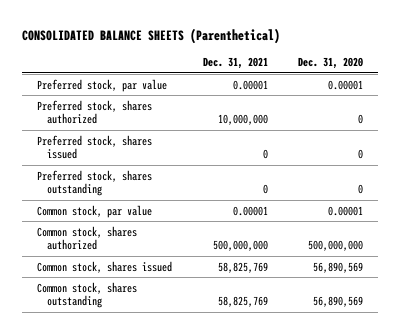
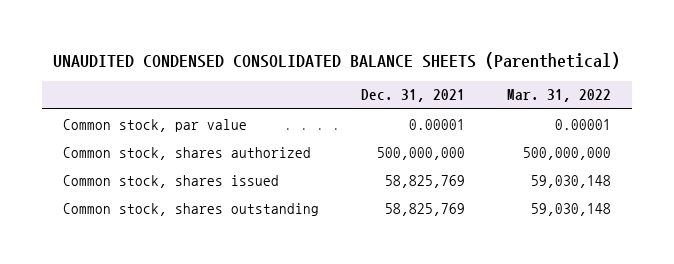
[22,28,281,45] CONSOLIDATED BALANCE SHEETS (Parenthetical) -> [53,51,621,69] UNAUDITED CONDENSED CONSOLIDATED BALANCE SHEETS (Parenthetical)
[298,57,364,70] Dec. 31, 2020 -> none
none -> [506,89,611,103] Mar. 31, 2022
[37,78,168,92] Preferred stock, par value -> none
[37,99,153,125] Preferred stock, shares authorized -> none
[37,134,153,160] Preferred stock, shares issued -> none
[37,169,153,197] Preferred stock, shares outstanding -> none

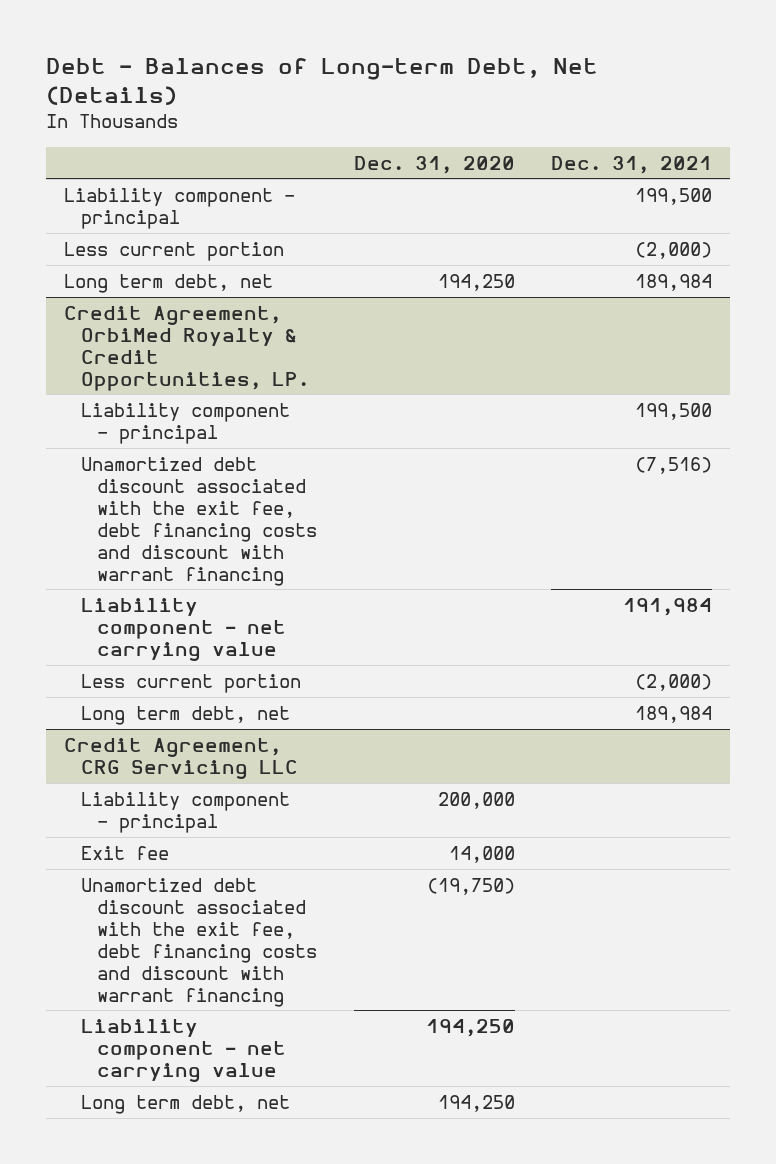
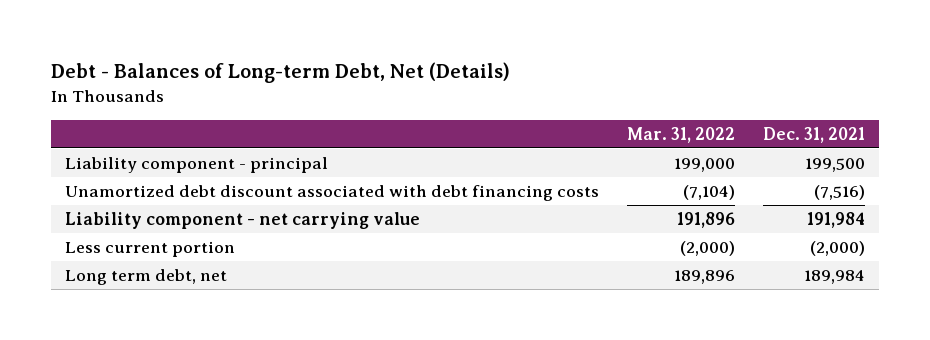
[353,155,515,174] Dec. 31, 2020 -> none
none -> [627,126,736,143] Mar. 31, 2022
[63,241,284,261] Less current portion -> none
[63,273,273,293] Long term debt, net -> none
[63,305,309,391] Credit Agreement, OrbiMed Royalty & Credit Opportunities, LP. -> none
[80,402,290,444] Liability component - principal -> none
[80,456,318,586] Unamortized debt discount associated with the exit fee, debt financing costs and discount with warrant financing -> [65,185,600,202] Unamortized debt discount associated with debt financing costs
[63,737,298,779] Credit Agreement, CRG Servicing LLC -> none
[80,791,290,833] Liability component - principal -> none
[80,845,169,860] Exit fee -> none
[80,877,318,1007] Unamortized debt discount associated with the exit fee, debt financing costs and discount with warrant financing -> none
[80,1018,287,1082] Liability component - net carrying value -> none
[80,1094,290,1114] Long term debt, net -> none

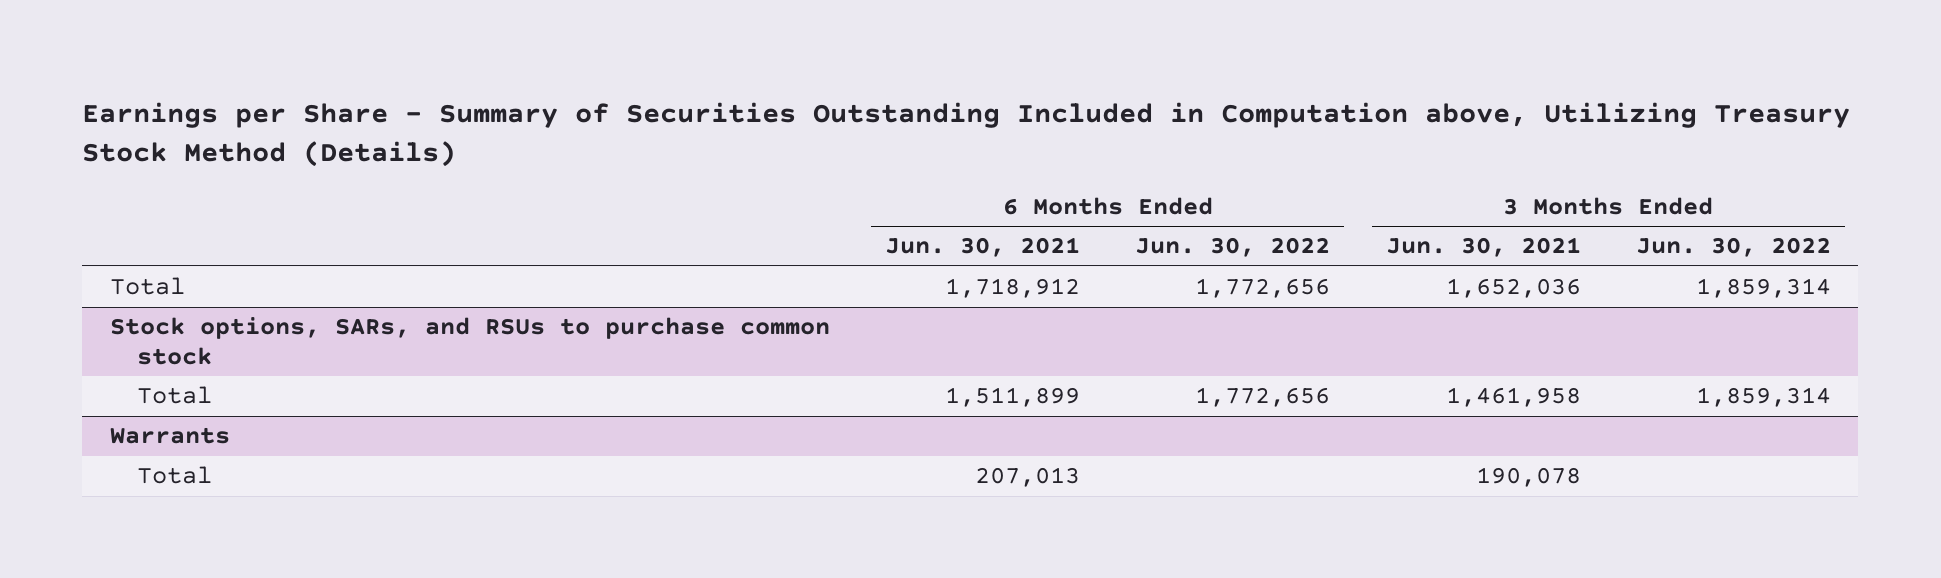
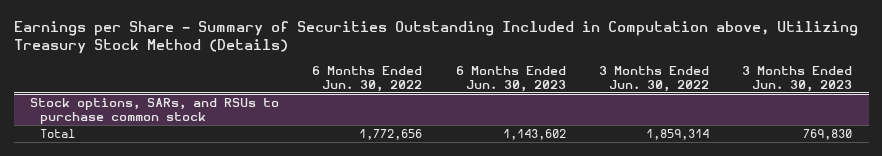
[885,237,1081,258] Jun. 30, 2021 -> none
[1385,237,1581,258] Jun. 30, 2021 -> none
none -> [455,66,566,92] 6 Months Ended Jun. 30, 2023
none -> [742,66,853,92] 3 Months Ended Jun. 30, 2023
[109,277,185,296] Total -> none
[109,427,230,445] Warrants -> none
[137,466,213,485] Total -> none

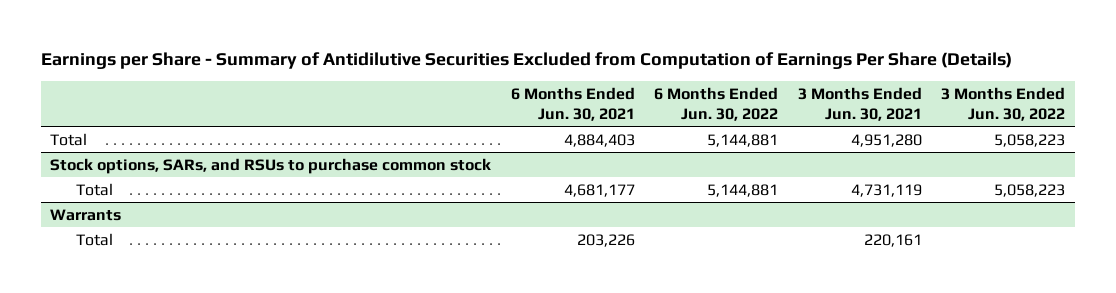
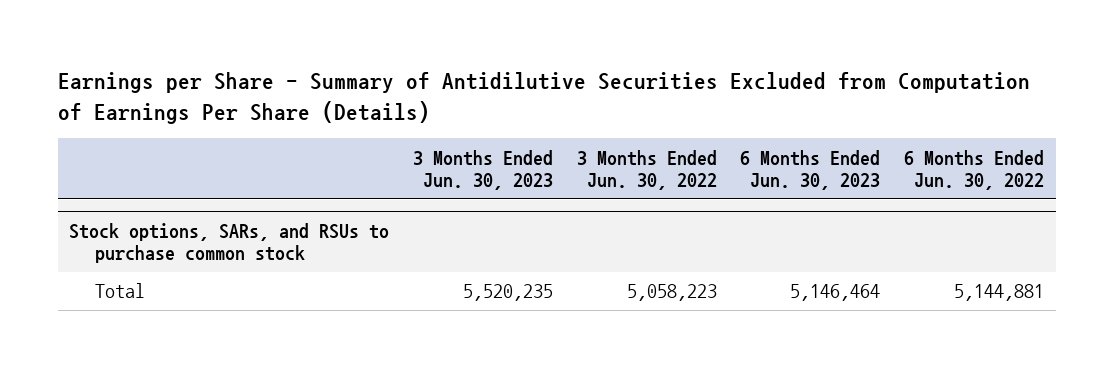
[510,86,635,122] 6 Months Ended Jun. 30, 2021 -> none
[797,86,922,122] 3 Months Ended Jun. 30, 2021 -> none
none -> [413,149,554,191] 3 Months Ended Jun. 30, 2023
none -> [740,149,881,191] 6 Months Ended Jun. 30, 2023
[50,132,88,146] Total -> none
[50,208,122,221] Warrants -> none
[75,232,113,246] Total -> none

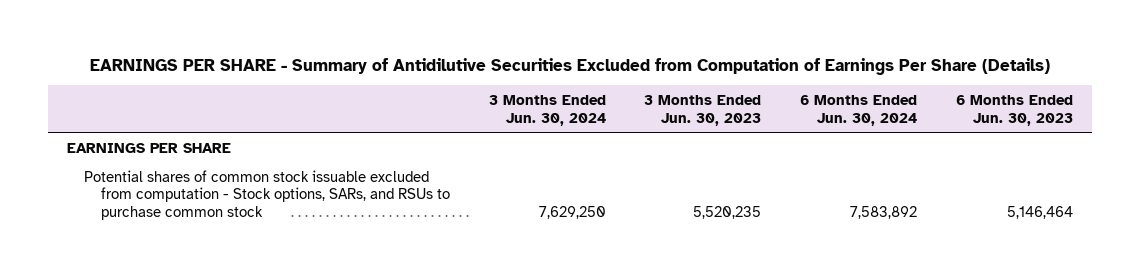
[57,72,1030,124] Earnings per Share - Summary of Antidilutive Securities Excluded from Computation of Earnings Per Share (Details) -> [89,57,1050,75] EARNINGS PER SHARE - Summary of Antidilutive Securities Excluded from Computation of Earnings Per Share (Details)
[576,149,717,191] 3 Months Ended Jun. 30, 2022 -> none
[904,149,1045,191] 6 Months Ended Jun. 30, 2022 -> none
none -> [488,94,606,126] 3 Months Ended Jun. 30, 2024
none -> [800,94,918,126] 6 Months Ended Jun. 30, 2024
[69,222,390,264] Stock options, SARs, and RSUs to purchase common stock -> none
none -> [66,142,231,153] EARNINGS PER SHARE
[94,283,145,299] Total -> [83,169,450,221] Potential shares of common stock issuable excluded from computation - Stock options, SARs, and RSUs to purchase common stock

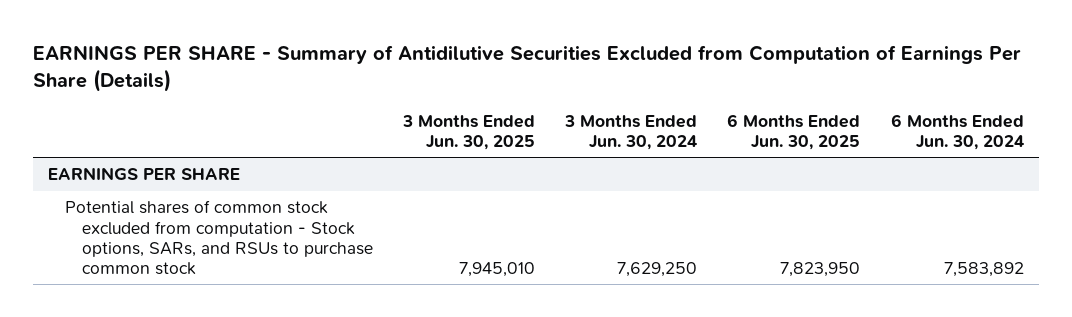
[644,94,762,126] 3 Months Ended Jun. 30, 2023 -> none
[955,94,1073,126] 6 Months Ended Jun. 30, 2023 -> none
none -> [401,114,535,150] 3 Months Ended Jun. 30, 2025
none -> [727,113,861,150] 6 Months Ended Jun. 30, 2025
[83,169,450,221] Potential shares of common stock issuable excluded from computation - Stock options, SARs, and RSUs to purchase common stock -> [64,200,373,276] Potential shares of common stock excluded from computation - Stock options, SARs, and RSUs to purchase common stock

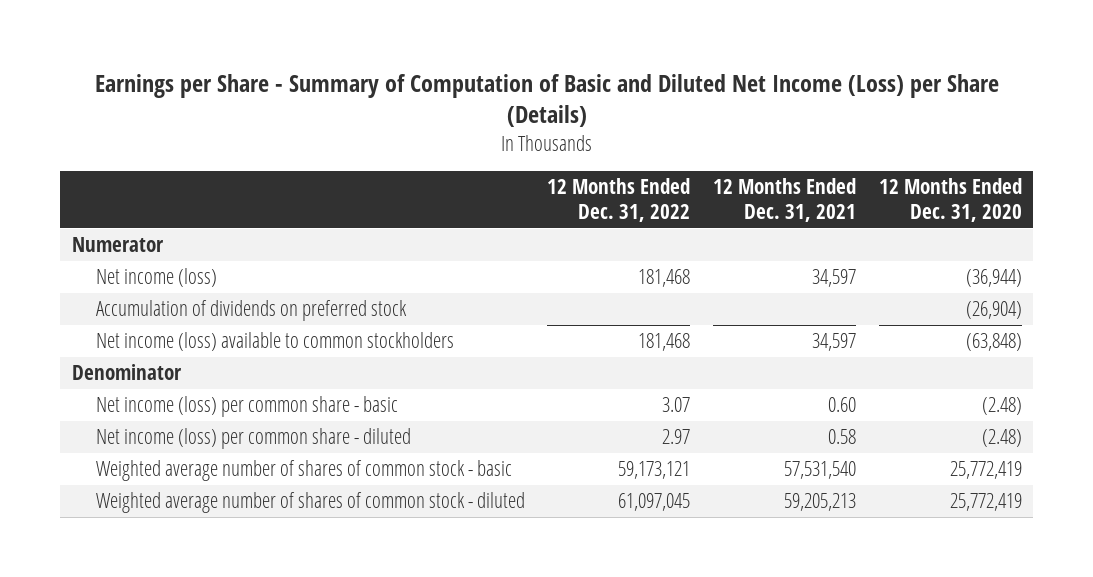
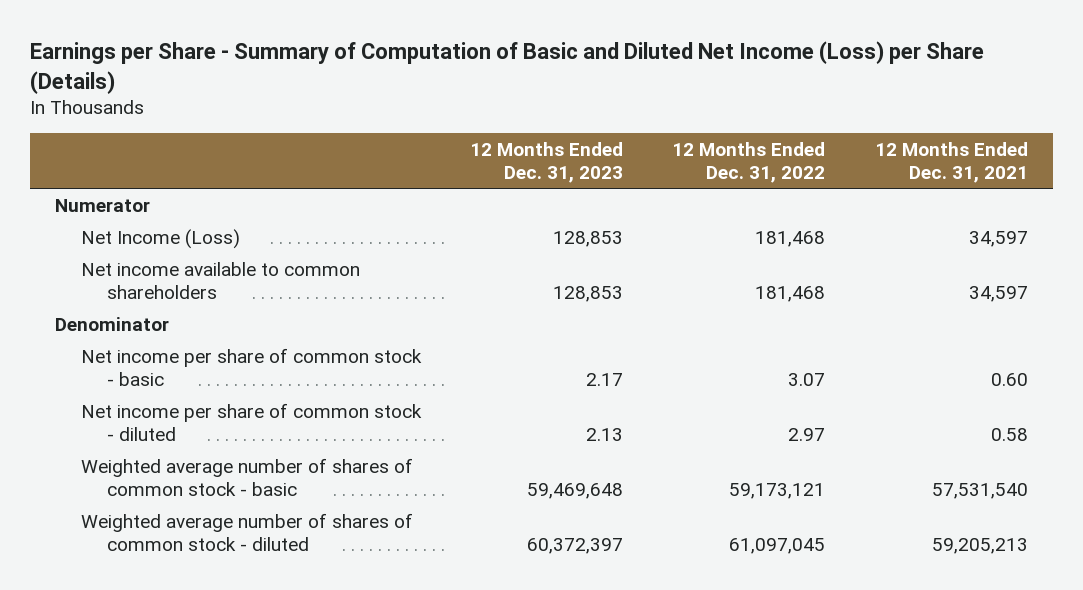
[878,178,1022,222] 12 Months Ended Dec. 31, 2020 -> none
none -> [470,142,624,183] 12 Months Ended Dec. 31, 2023
[95,300,407,322] Accumulation of dividends on preferred stock -> none
[95,268,217,288] Net income (loss) -> [80,228,240,249] Net Income (Loss)
[95,332,454,352] Net income (loss) available to common stockholders -> [80,261,360,299] Net income available to common shareholders
[95,396,398,418] Net income (loss) per common share - basic -> [80,347,422,386] Net income per share of common stock - basic
[95,428,411,450] Net income (loss) per common share - diluted -> [80,402,422,441] Net income per share of common stock - diluted

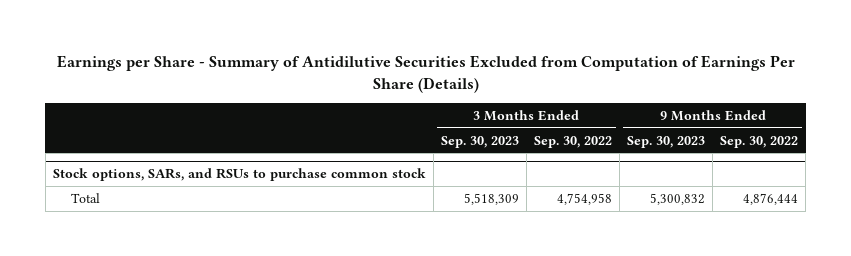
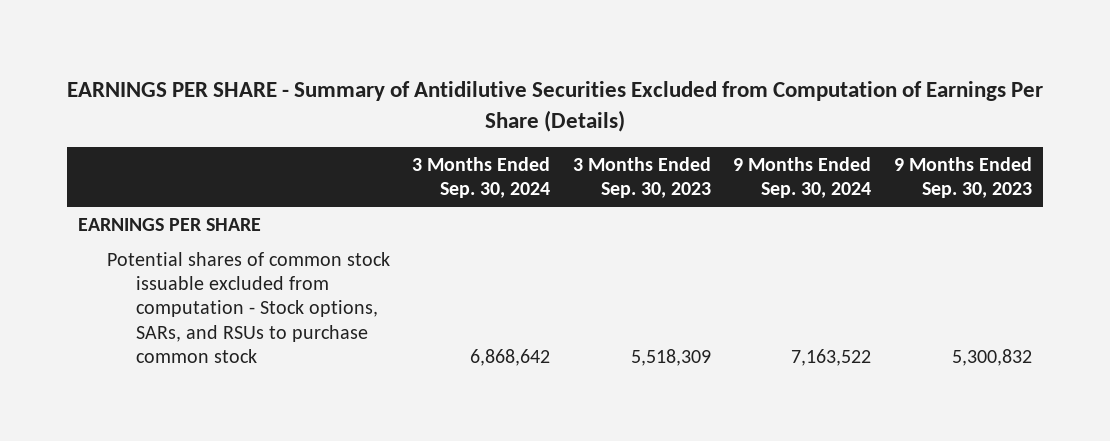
[56,55,795,94] Earnings per Share - Summary of Antidilutive Securities Excluded from Computation of Earnings Per Share (Details) -> [66,81,1043,132] EARNINGS PER SHARE - Summary of Antidilutive Securities Excluded from Computation of Earnings Per Share (Details)
[534,135,613,148] Sep. 30, 2022 -> none
[720,135,799,148] Sep. 30, 2022 -> none
none -> [412,156,551,199] 3 Months Ended Sep. 30, 2024
none -> [733,156,872,199] 9 Months Ended Sep. 30, 2024
[52,168,426,182] Stock options, SARs, and RSUs to purchase common stock -> none
none -> [77,217,261,231] EARNINGS PER SHARE
[70,192,100,203] Total -> [106,251,390,364] Potential shares of common stock issuable excluded from computation - Stock options, SARs, and RSUs to purchase common stock

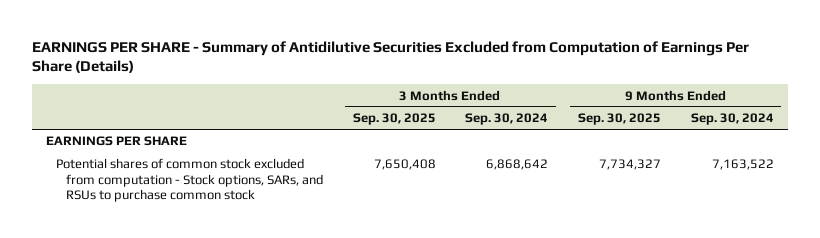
[572,156,711,199] 3 Months Ended Sep. 30, 2023 -> none
[893,156,1032,199] 9 Months Ended Sep. 30, 2023 -> none
none -> [352,113,436,126] Sep. 30, 2025
none -> [577,113,661,126] Sep. 30, 2025
[106,251,390,364] Potential shares of common stock issuable excluded from computation - Stock options, SARs, and RSUs to purchase common stock -> [56,158,323,202] Potential shares of common stock excluded from computation - Stock options, SARs, and RSUs to purchase common stock

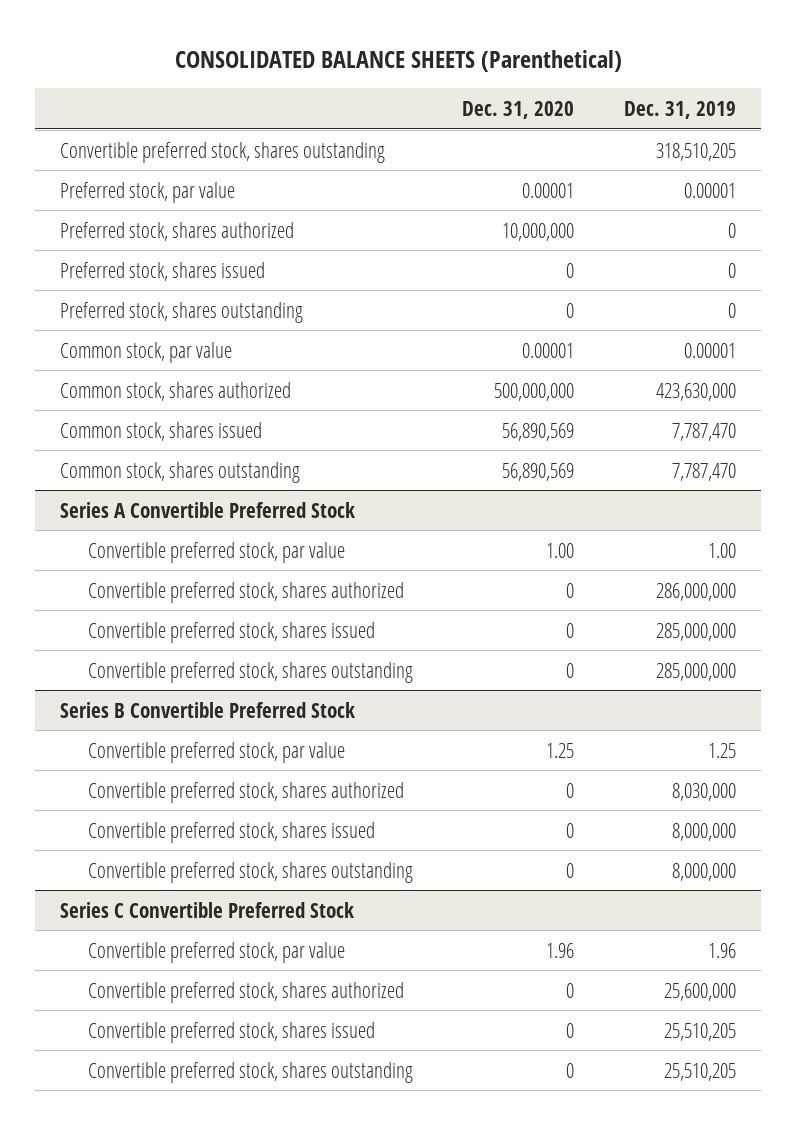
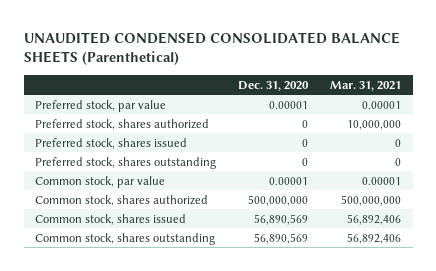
[175,49,623,72] CONSOLIDATED BALANCE SHEETS (Parenthetical) -> [23,32,400,66] UNAUDITED CONDENSED CONSOLIDATED BALANCE SHEETS (Parenthetical)
[624,101,737,120] Dec. 31, 2019 -> none
none -> [330,80,402,91] Mar. 31, 2021
[59,141,385,163] Convertible preferred stock, shares outstanding -> none
[502,222,575,241] 10,000,000 -> [302,119,309,128] 0
[59,501,355,518] Series A Convertible Preferred Stock -> none
[87,541,345,563] Convertible preferred stock, par value -> none
[87,581,404,603] Convertible preferred stock, shares authorized -> none
[87,621,375,643] Convertible preferred stock, shares issued -> none
[87,661,413,683] Convertible preferred stock, shares outstanding -> none
[59,701,355,718] Series B Convertible Preferred Stock -> none
[87,741,345,763] Convertible preferred stock, par value -> none
[87,781,404,803] Convertible preferred stock, shares authorized -> none
[87,821,375,843] Convertible preferred stock, shares issued -> none
[87,861,413,883] Convertible preferred stock, shares outstanding -> none
[59,901,354,918] Series C Convertible Preferred Stock -> none
[87,941,345,963] Convertible preferred stock, par value -> none
[87,981,404,1003] Convertible preferred stock, shares authorized -> none
[87,1021,375,1043] Convertible preferred stock, shares issued -> none
[87,1061,413,1083] Convertible preferred stock, shares outstanding -> none

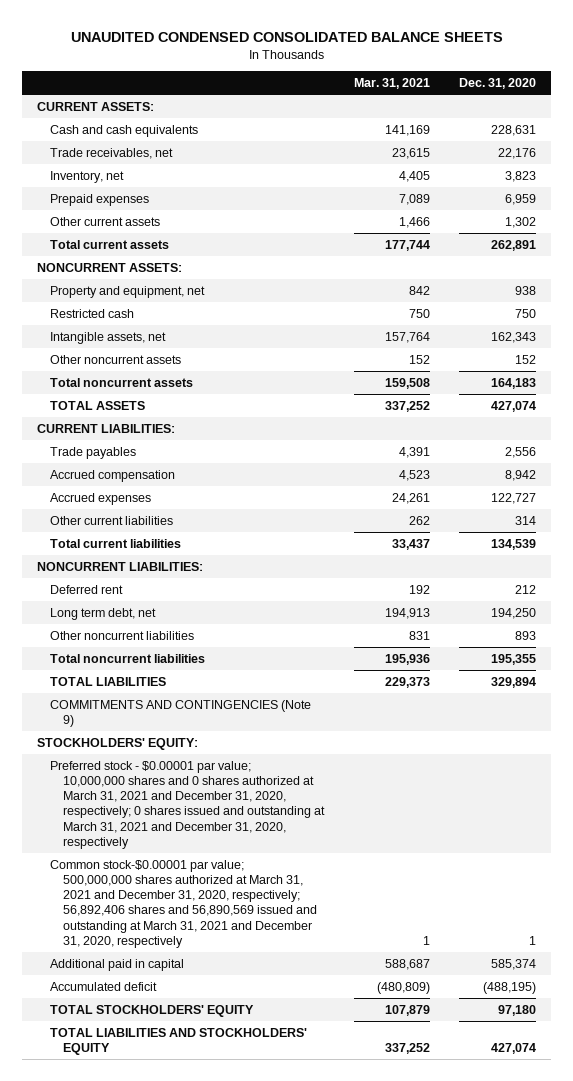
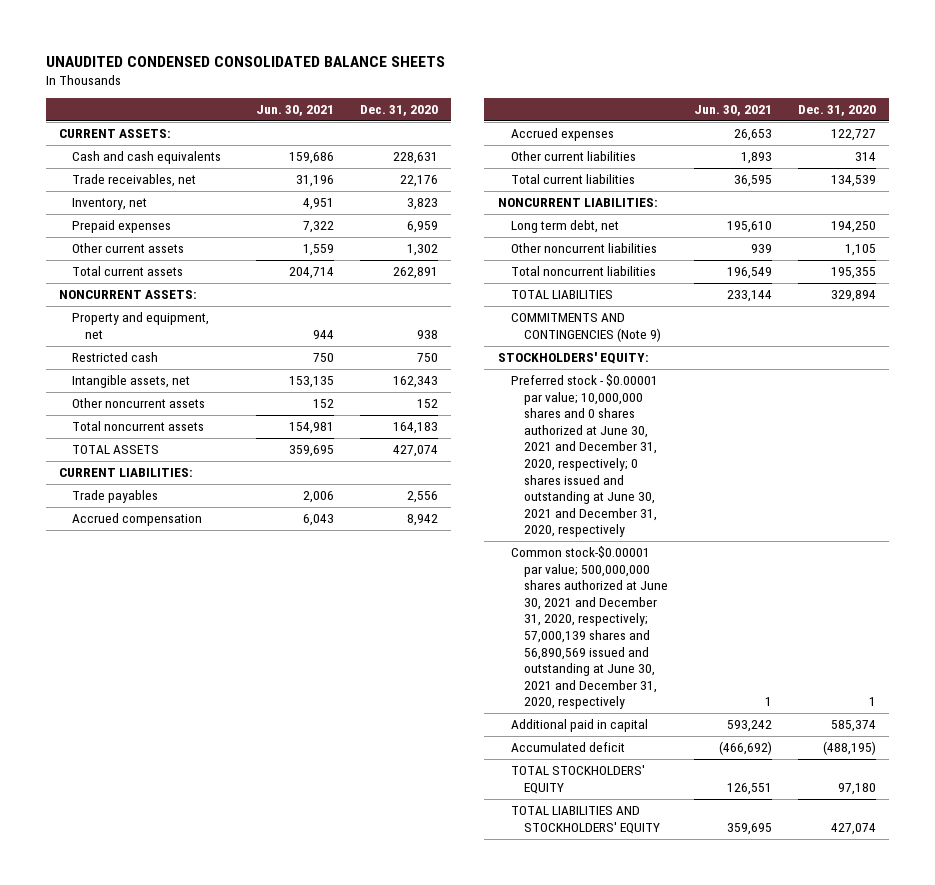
[353,78,430,90] Mar. 31, 2021 -> none
none -> [255,105,334,117] Jun. 30, 2021
[50,584,124,594] Deferred rent -> none
[515,630,537,640] 893 -> [845,244,877,257] 1,105
[50,760,326,849] Preferred stock - $0.00001 par value; 10,000,000 shares and 0 shares authorized at March 31, 2021 and December 31, 2020, respectively; 0 shares issued and outstanding at March 31, 2021 and December 31, 2020, respectively -> [510,374,658,538] Preferred stock - $0.00001 par value; 10,000,000 shares and 0 shares authorized at June 30, 2021 and December 31, 2020, respectively; 0 shares issued and outstanding at June 30, 2021 and December 31, 2020, respectively
[50,859,318,948] Common stock-$0.00001 par value; 500,000,000 shares authorized at March 31, 2021 and December 31, 2020, respectively; 56,892,406 shares and 56,890,569 issued and outstanding at March 31, 2021 and December 31, 2020, respectively -> [510,546,668,710] Common stock-$0.00001 par value; 500,000,000 shares authorized at June 30, 2021 and December 31, 2020, respectively; 57,000,139 shares and 56,890,569 issued and outstanding at June 30, 2021 and December 31, 2020, respectively

